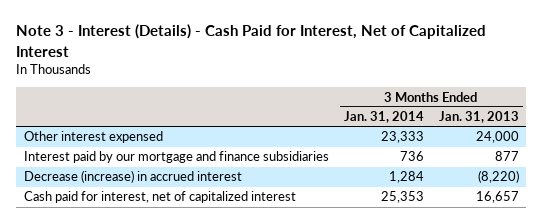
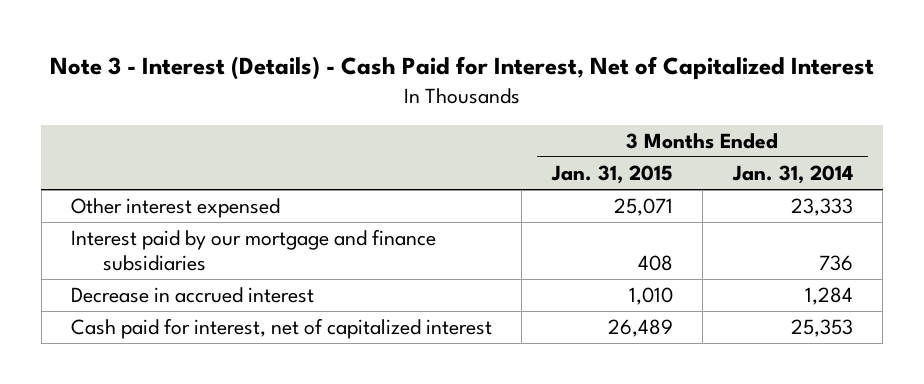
[438,111,519,124] Jan. 31, 2013 -> none
none -> [550,165,673,185] Jan. 31, 2015
[23,170,242,184] Decrease (increase) in accrued interest -> [71,287,315,304] Decrease in accrued interest

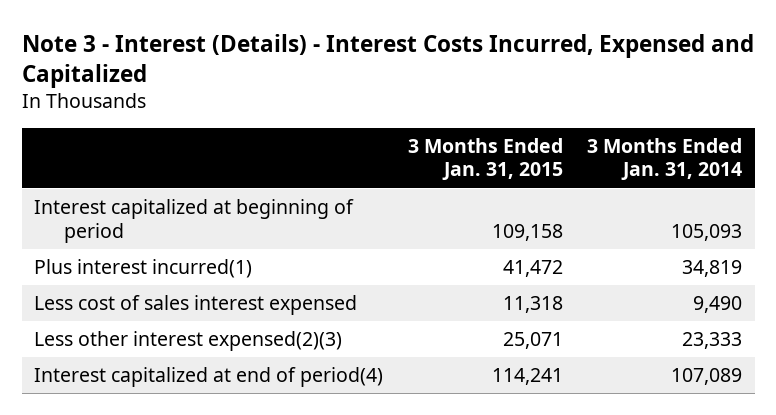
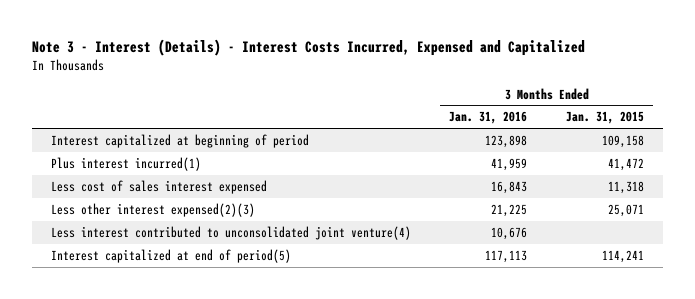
[587,137,743,181] 3 Months Ended Jan. 31, 2014 -> none
none -> [449,111,528,125] Jan. 31, 2016
none -> [51,225,412,240] Less interest contributed to unconsolidated joint venture(4)
[34,367,384,388] Interest capitalized at end of period(4) -> [51,248,292,263] Interest capitalized at end of period(5)

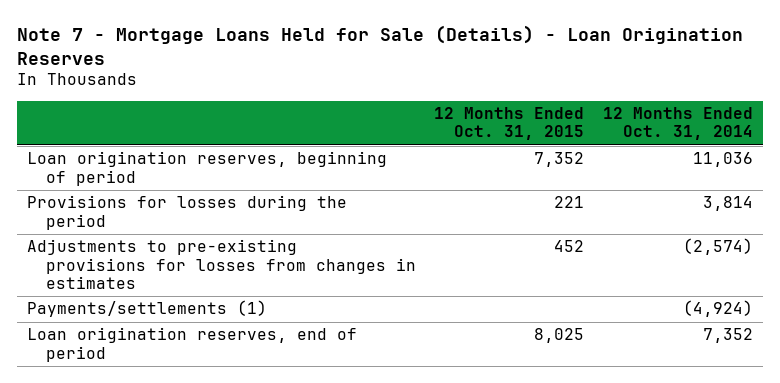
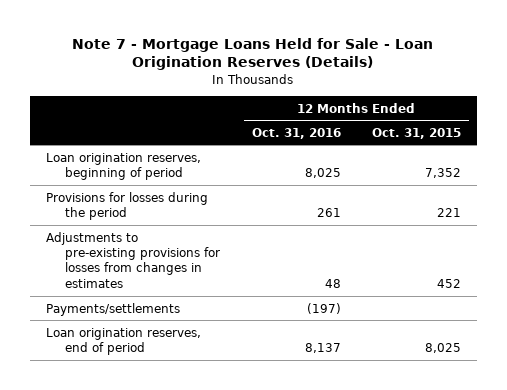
[17,24,744,65] Note 7 - Mortgage Loans Held for Sale (Details) - Loan Origination Reserves -> [72,37,434,71] Note 7 - Mortgage Loans Held for Sale - Loan Origination Reserves (Details)
[603,106,754,141] 12 Months Ended Oct. 31, 2014 -> none
none -> [251,127,341,139] Oct. 31, 2016
[26,300,267,318] Payments/settlements (1) -> [45,302,180,316] Payments/settlements

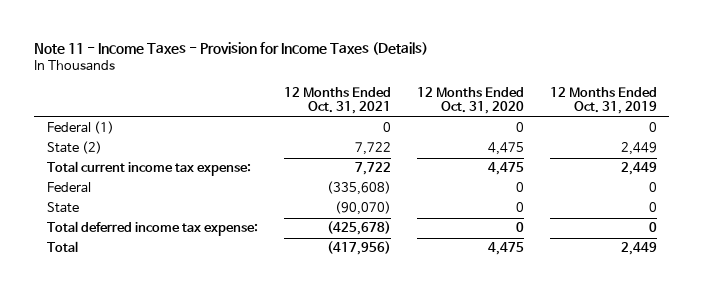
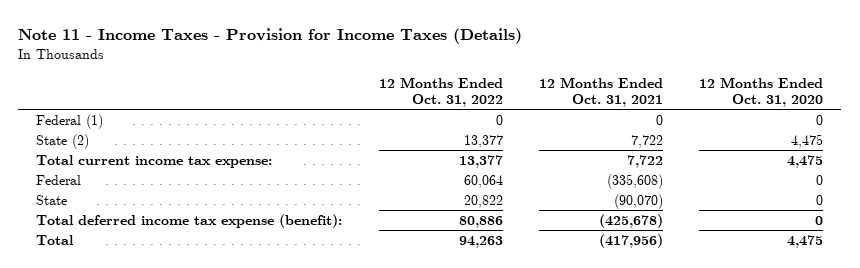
[549,86,657,115] 12 Months Ended Oct. 31, 2019 -> none
none -> [378,76,503,108] 12 Months Ended Oct. 31, 2022
[47,221,259,237] Total deferred income tax expense: -> [36,213,343,228] Total deferred income tax expense (benefit):

